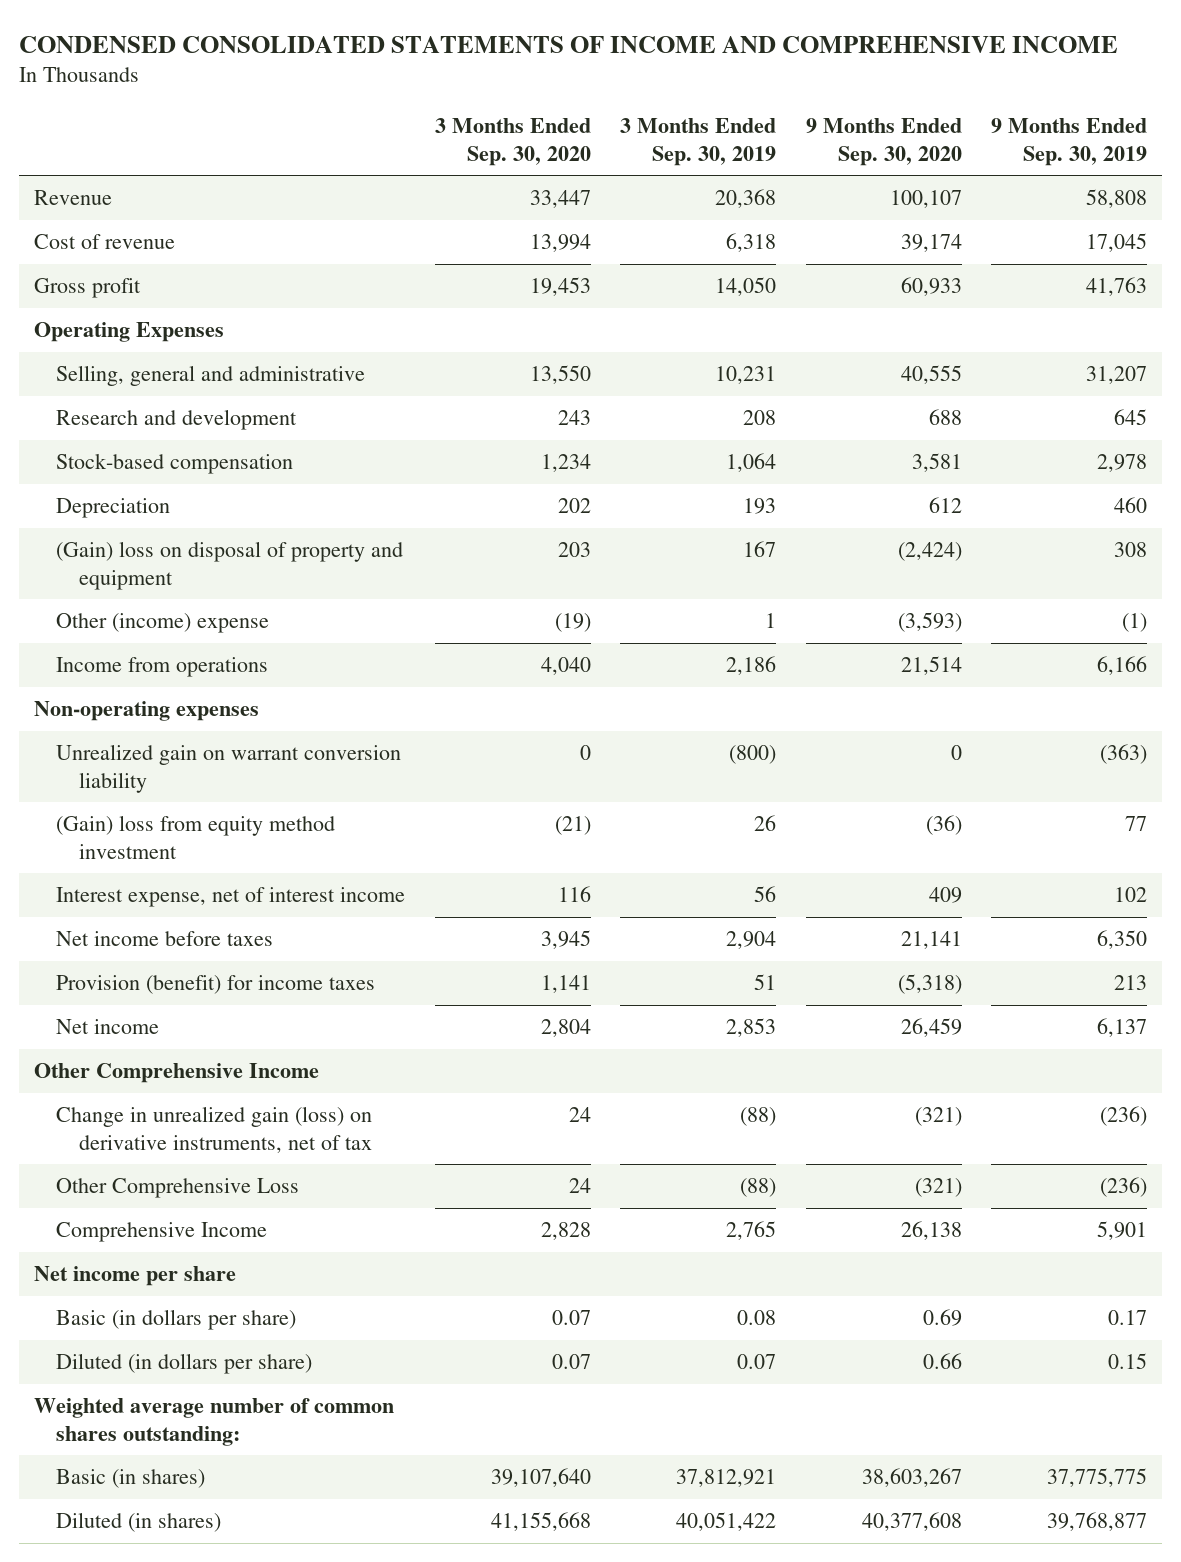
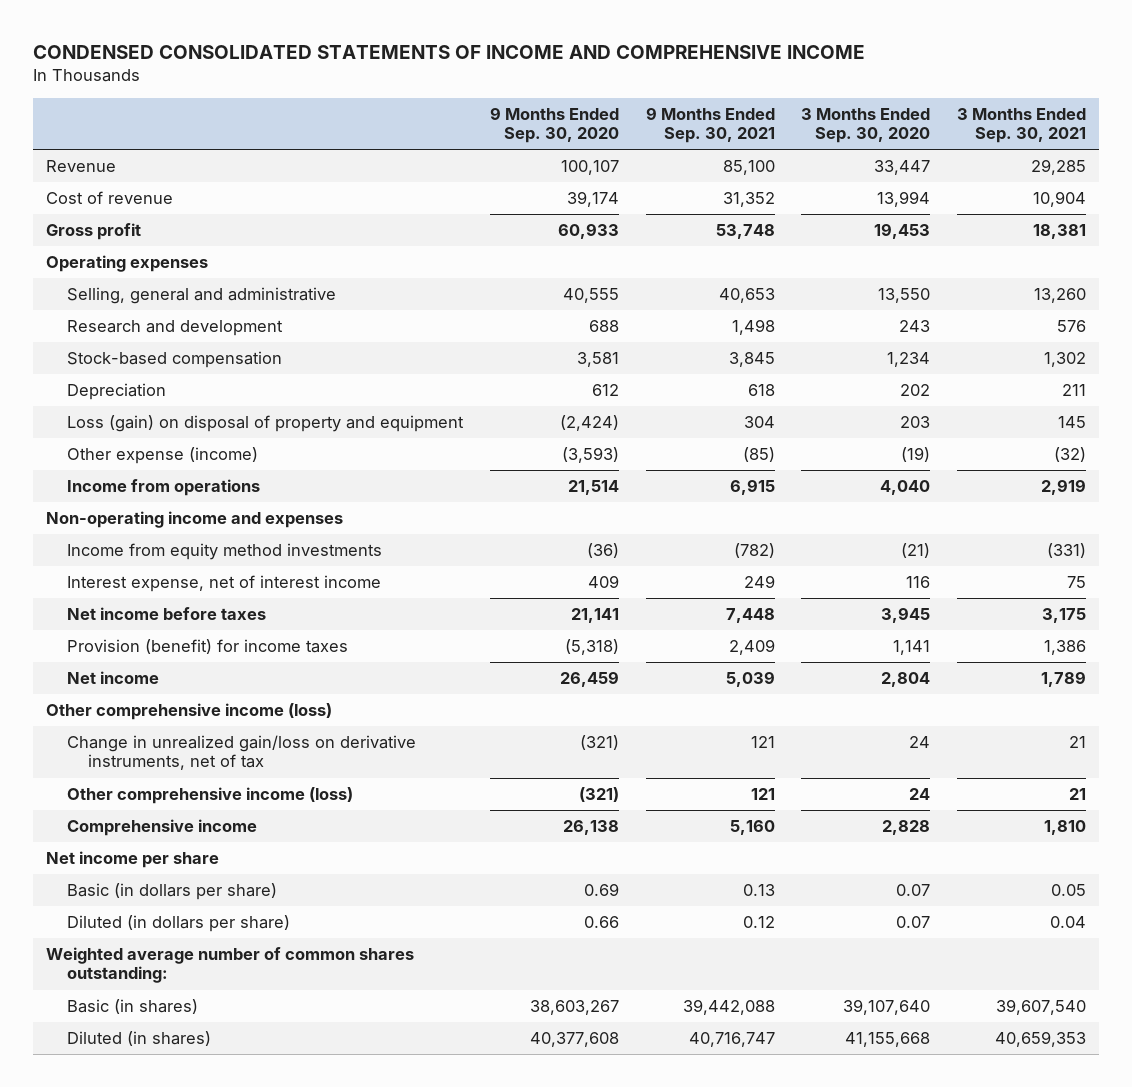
[620,117,777,166] 3 Months Ended Sep. 30, 2019 -> none
[991,117,1148,166] 9 Months Ended Sep. 30, 2019 -> none
none -> [645,106,775,144] 9 Months Ended Sep. 30, 2021
none -> [956,107,1086,144] 3 Months Ended Sep. 30, 2021
[33,322,224,343] Operating Expenses -> [46,255,209,273] Operating expenses
[56,541,404,590] (Gain) loss on disposal of property and equipment -> [67,415,465,433] Loss (gain) on disposal of property and equipment
[56,613,270,634] Other (income) expense -> [67,447,259,465] Other expense (income)
[56,744,402,793] Unrealized gain on warrant conversion liability -> none
[33,701,259,722] Non-operating expenses -> [46,511,344,529] Non-operating income and expenses
[56,815,336,859] (Gain) loss from equity method investment -> [67,543,383,561] Income from equity method investments
[33,1063,319,1084] Other Comprehensive Income -> [46,703,333,721] Other comprehensive income (loss)
[56,1106,373,1153] Change in unrealized gain (loss) on derivative instruments, net of tax -> [67,735,417,771] Change in unrealized gain/loss on derivative instruments, net of tax
[56,1178,300,1199] Other Comprehensive Loss -> [67,787,354,805] Other comprehensive income (loss)
[56,1222,268,1243] Comprehensive Income -> [67,819,258,837] Comprehensive income

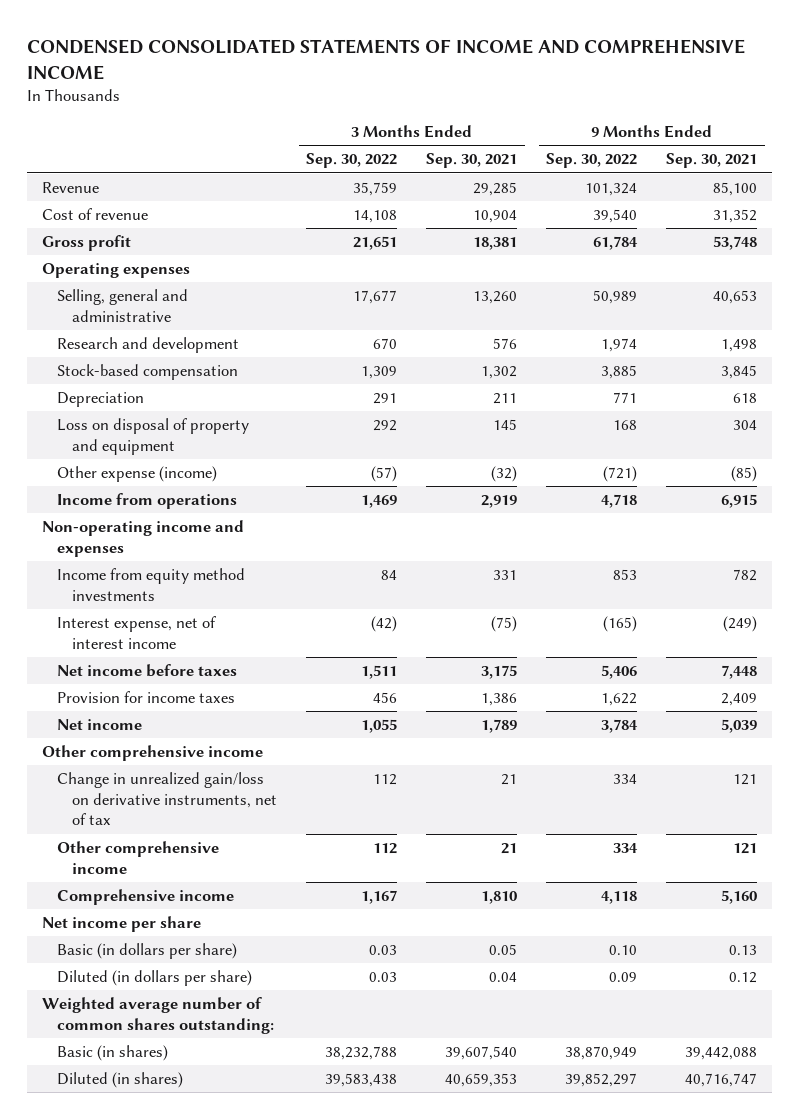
[490,106,620,144] 9 Months Ended Sep. 30, 2020 -> none
[801,107,931,144] 3 Months Ended Sep. 30, 2020 -> none
none -> [306,153,398,169] Sep. 30, 2022
none -> [546,153,638,169] Sep. 30, 2022
[67,415,465,433] Loss (gain) on disposal of property and equipment -> [56,418,249,455] Loss on disposal of property and equipment
[733,543,775,559] (782) -> [733,569,758,582] 782
[1046,543,1086,559] (331) -> [493,570,518,581] 331
[743,575,775,589] 249 -> [723,616,758,633] (249)
[1066,576,1086,589] 75 -> [491,616,518,633] (75)
[67,639,349,655] Provision (benefit) for income taxes -> [56,691,235,704] Provision for income taxes
[46,703,333,721] Other comprehensive income (loss) -> [41,745,263,762] Other comprehensive income
[67,787,354,805] Other comprehensive income (loss) -> [56,841,219,874] Other comprehensive income

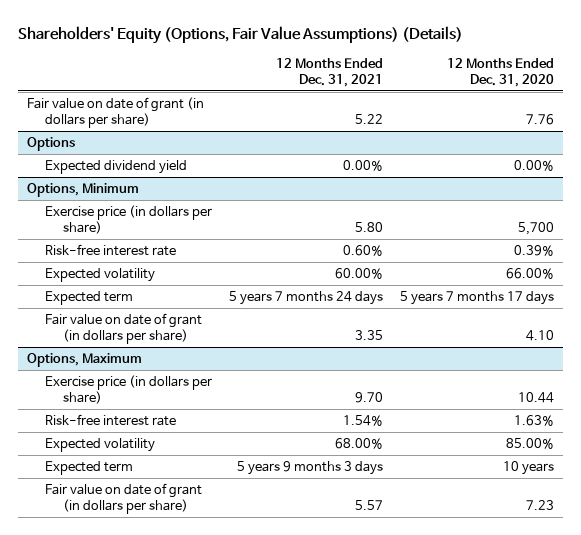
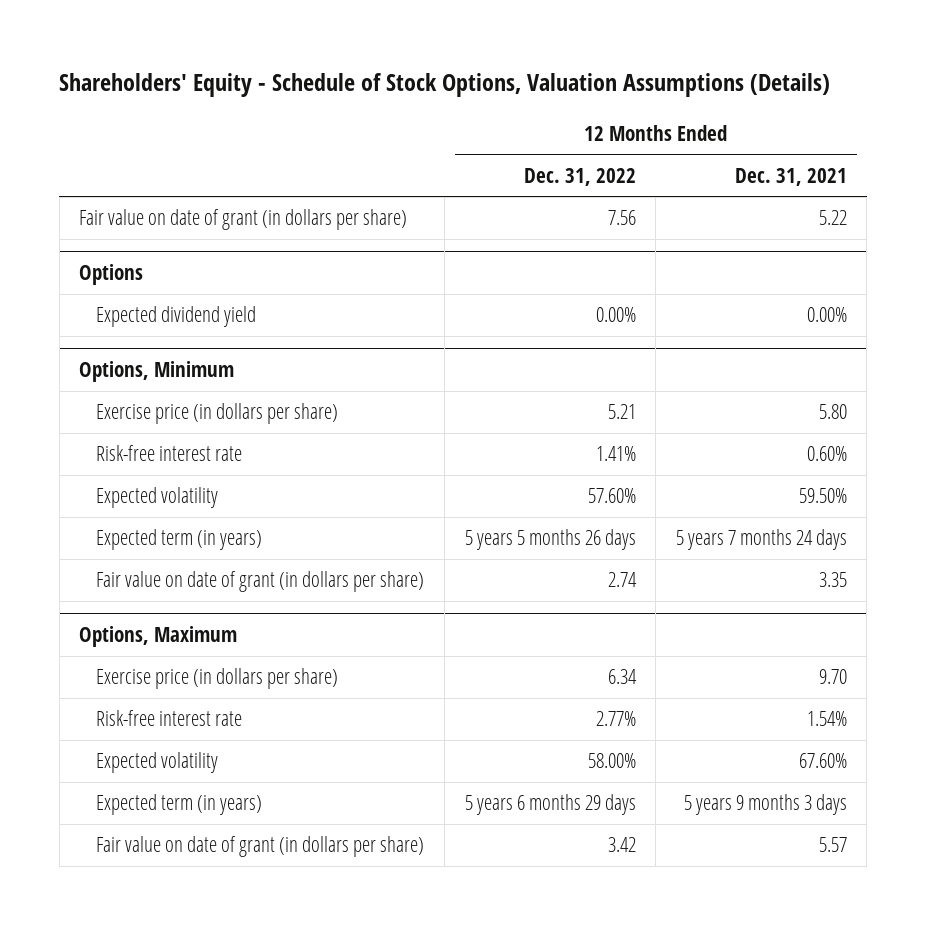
[18,25,464,44] Shareholders' Equity (Options, Fair Value Assumptions) (Details) -> [59,73,831,98] Shareholders' Equity - Schedule of Stock Options, Valuation Assumptions (Details)
[447,58,555,87] 12 Months Ended Dec. 31, 2020 -> none
none -> [523,167,636,186] Dec. 31, 2022
[335,268,384,280] 60.00% -> [798,488,847,504] 59.50%
[44,291,133,306] Expected term -> [96,529,263,551] Expected term (in years)
[335,438,384,450] 68.00% -> [798,753,847,769] 67.60%
[44,461,133,476] Expected term -> [96,794,263,816] Expected term (in years)

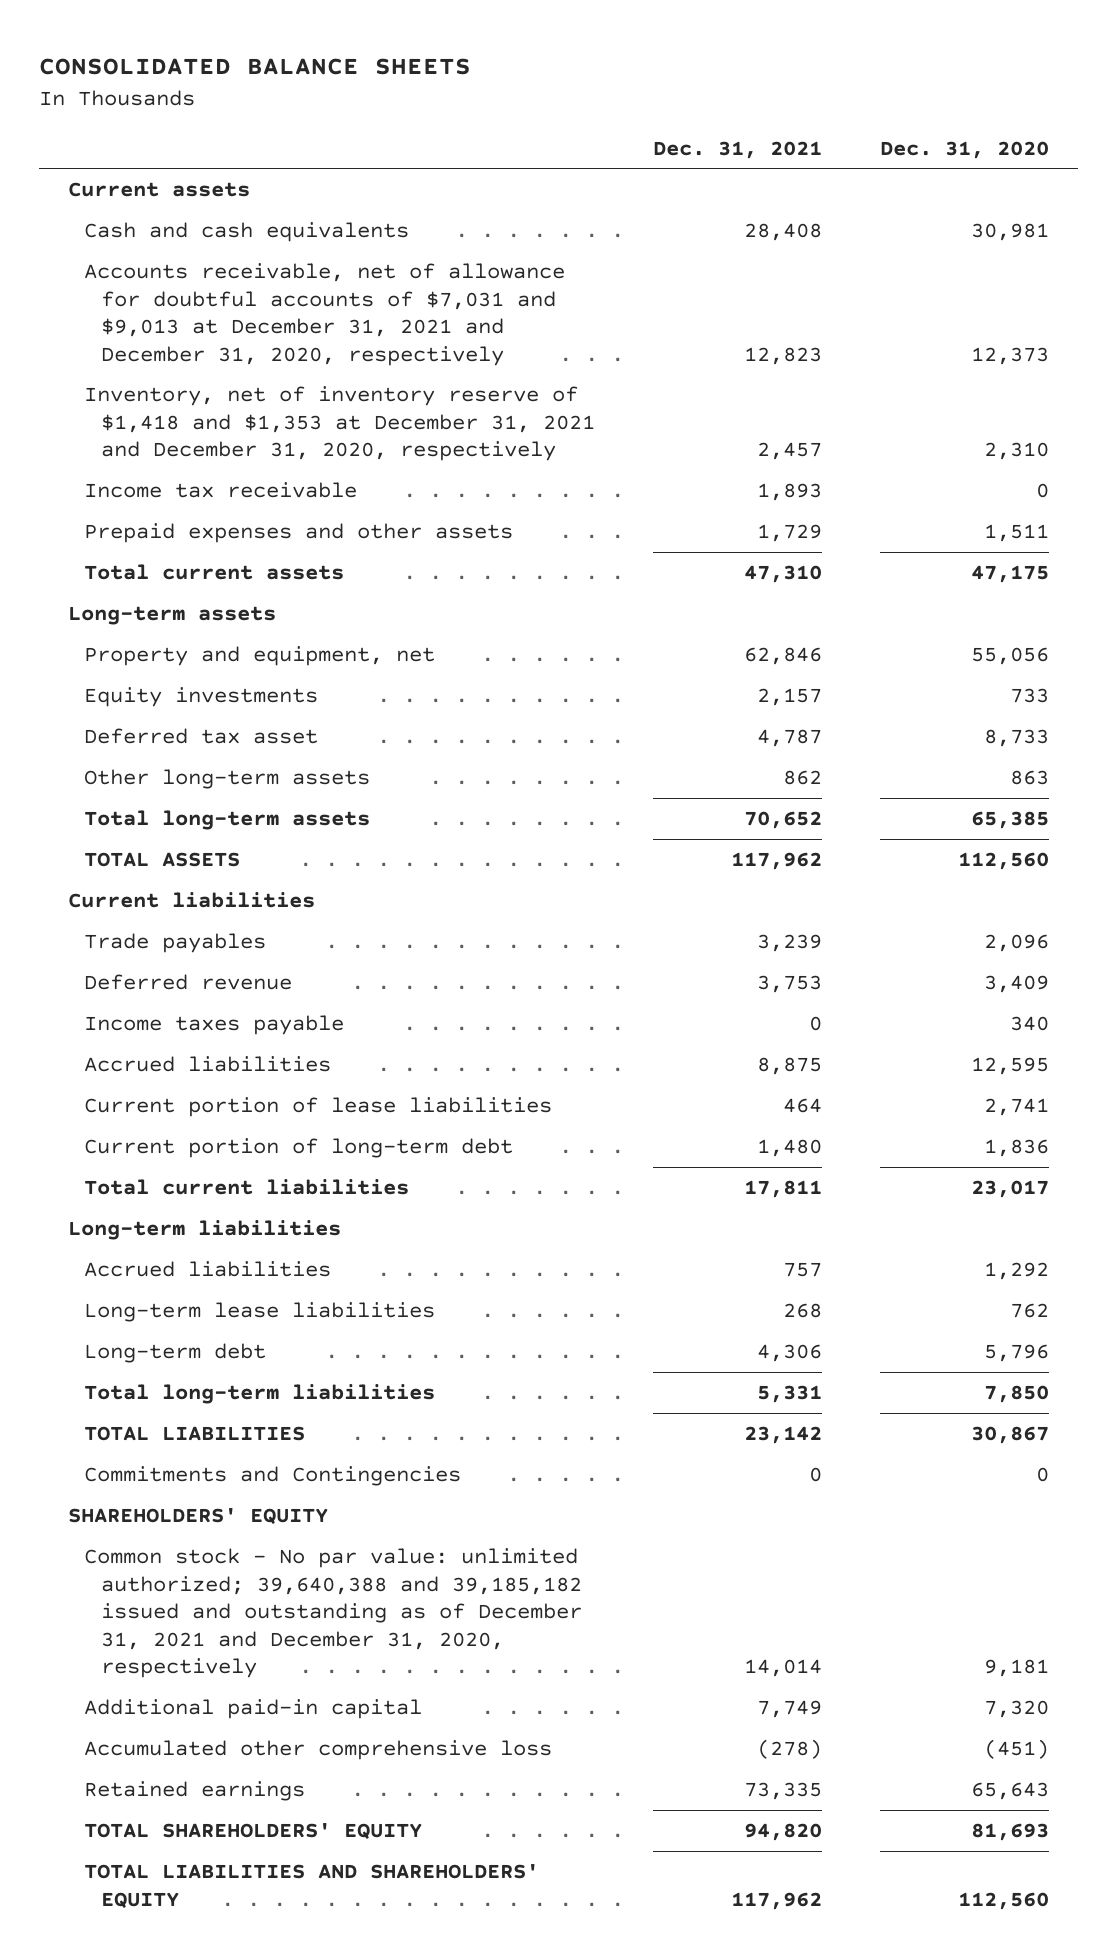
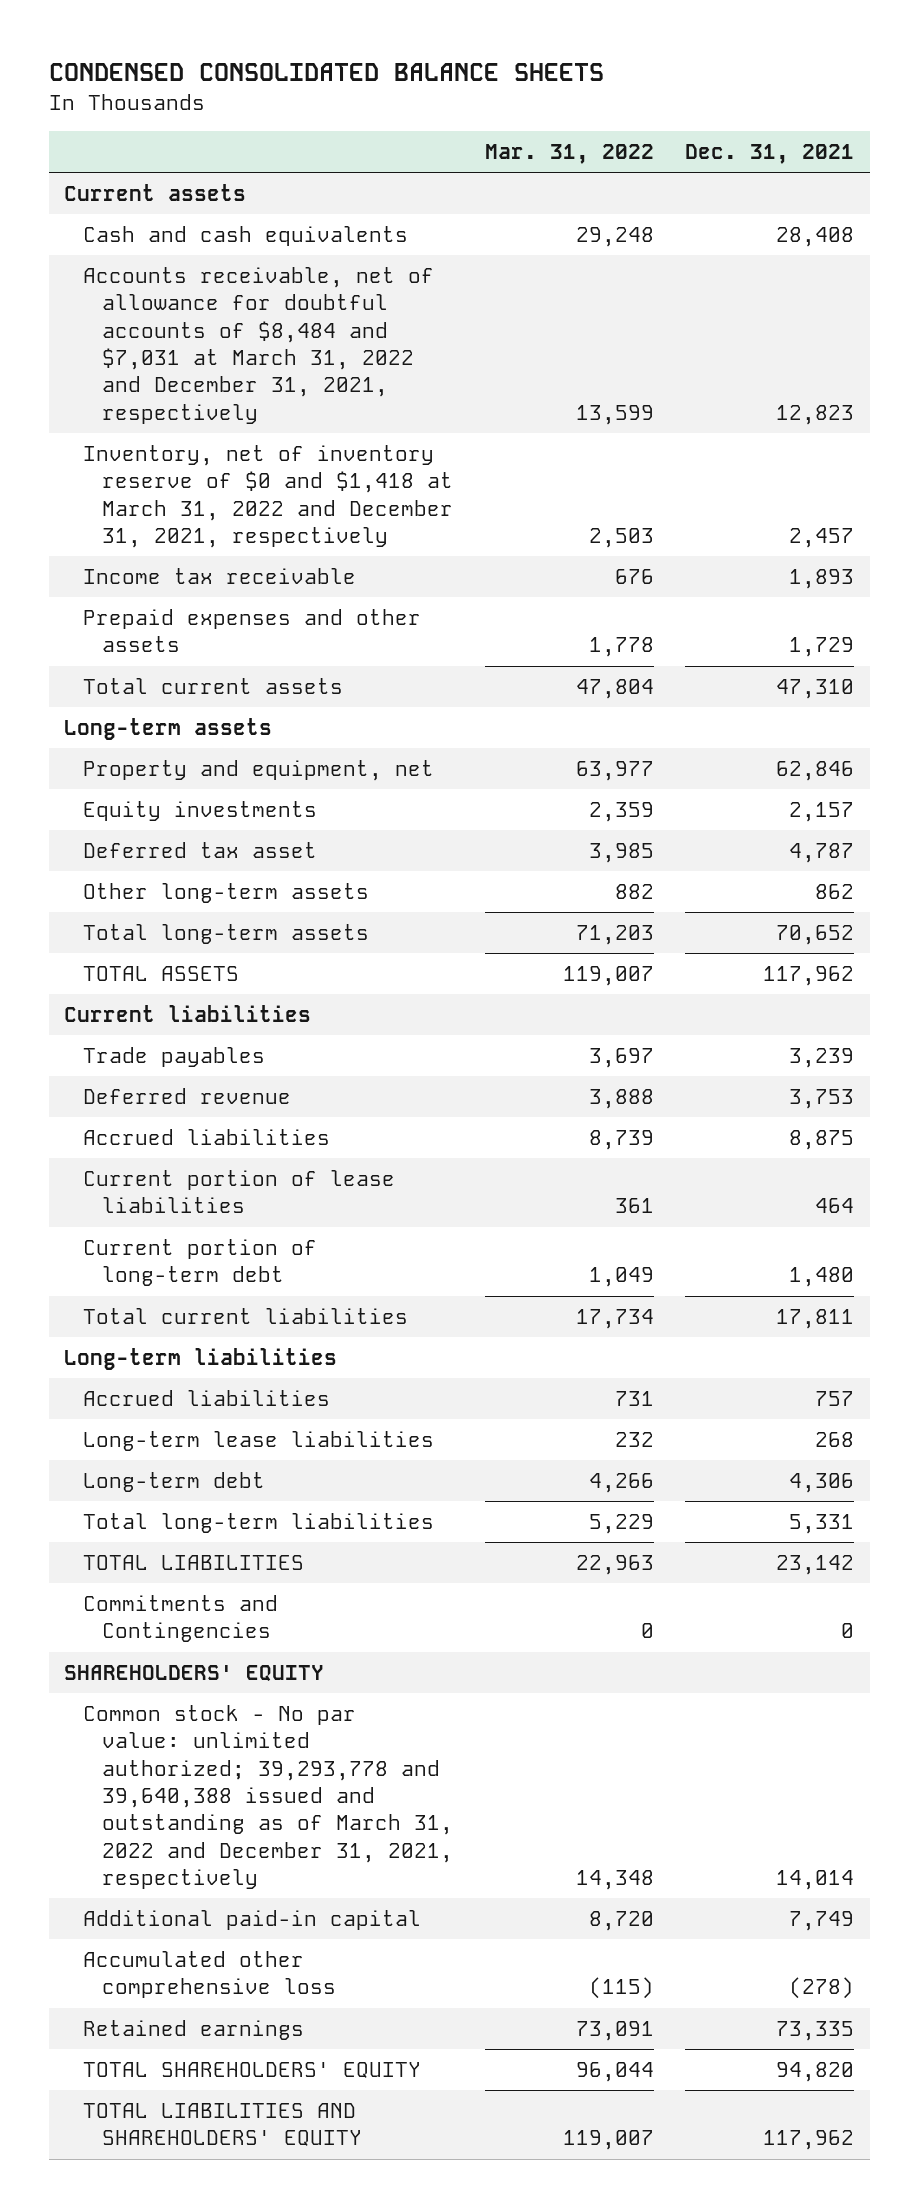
[38,58,471,76] CONSOLIDATED BALANCE SHEETS -> [48,63,604,82] CONDENSED CONSOLIDATED BALANCE SHEETS
[880,140,1050,159] Dec. 31, 2020 -> none
none -> [484,144,654,165] Mar. 31, 2022
[84,263,566,366] Accounts receivable, net of allowance for doubtful accounts of $7,031 and $9,013 at December 31, 2021 and December 31, 2020, respectively -> [83,267,435,424] Accounts receivable, net of allowance for doubtful accounts of $8,484 and $7,031 at March 31, 2022 and December 31, 2021, respectively
[84,386,595,462] Inventory, net of inventory reserve of $1,418 and $1,353 at December 31, 2021 and December 31, 2020, respectively -> [83,445,454,548] Inventory, net of inventory reserve of $0 and $1,418 at March 31, 2022 and December 31, 2021, respectively
[84,1015,345,1036] Income taxes payable -> none
[84,1548,582,1679] Common stock - No par value: unlimited authorized; 39,640,388 and 39,185,182 issued and outstanding as of December 31, 2021 and December 31, 2020, respectively -> [83,1705,454,1889] Common stock - No par value: unlimited authorized; 39,293,778 and 39,640,388 issued and outstanding as of March 31, 2022 and December 31, 2021, respectively

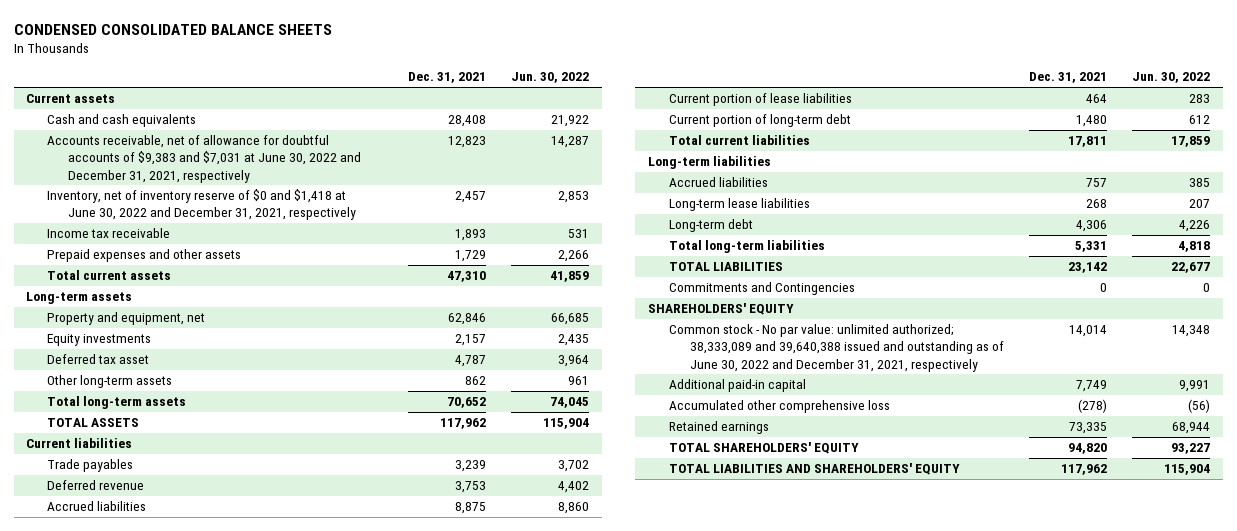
[484,144,654,165] Mar. 31, 2022 -> none
none -> [510,72,589,84] Jun. 30, 2022
[83,267,435,424] Accounts receivable, net of allowance for doubtful accounts of $8,484 and $7,031 at March 31, 2022 and December 31, 2021, respectively -> [47,135,362,183] Accounts receivable, net of allowance for doubtful accounts of $9,383 and $7,031 at June 30, 2022 and December 31, 2021, respectively
[83,445,454,548] Inventory, net of inventory reserve of $0 and $1,418 at March 31, 2022 and December 31, 2021, respectively -> [47,189,357,221] Inventory, net of inventory reserve of $0 and $1,418 at June 30, 2022 and December 31, 2021, respectively
[83,1705,454,1889] Common stock - No par value: unlimited authorized; 39,293,778 and 39,640,388 issued and outstanding as of March 31, 2022 and December 31, 2021, respectively -> [668,324,1004,372] Common stock - No par value: unlimited authorized; 38,333,089 and 39,640,388 issued and outstanding as of June 30, 2022 and December 31, 2021, respectively

